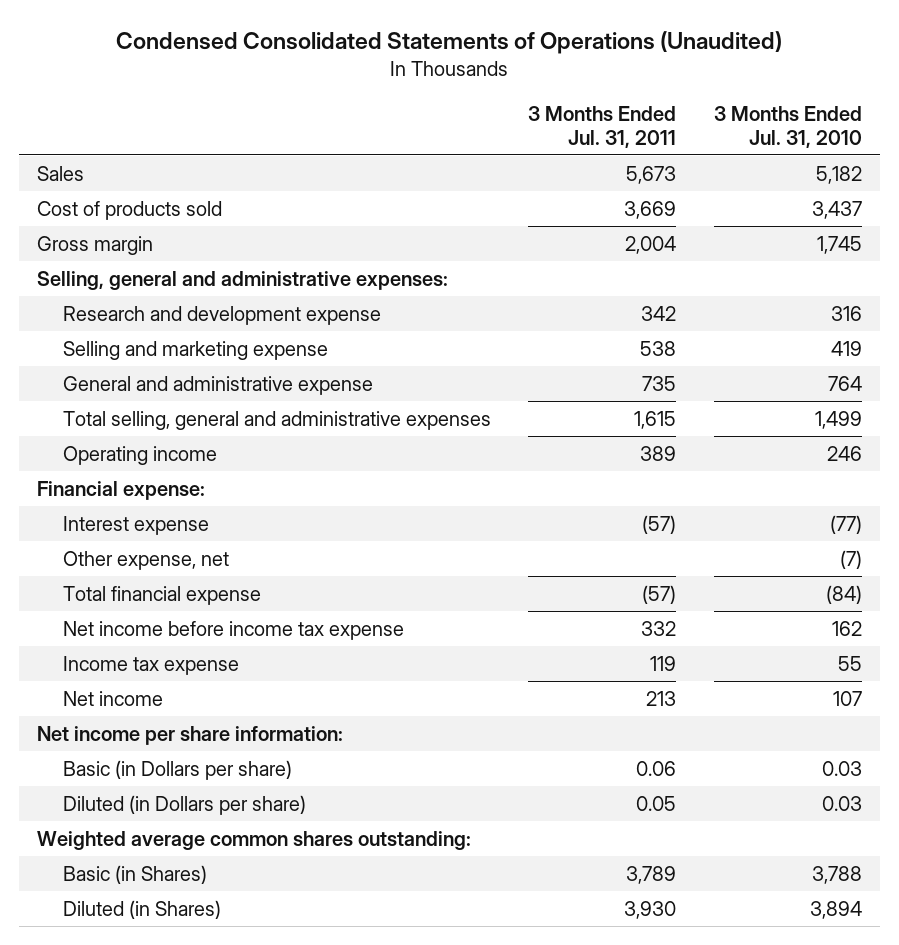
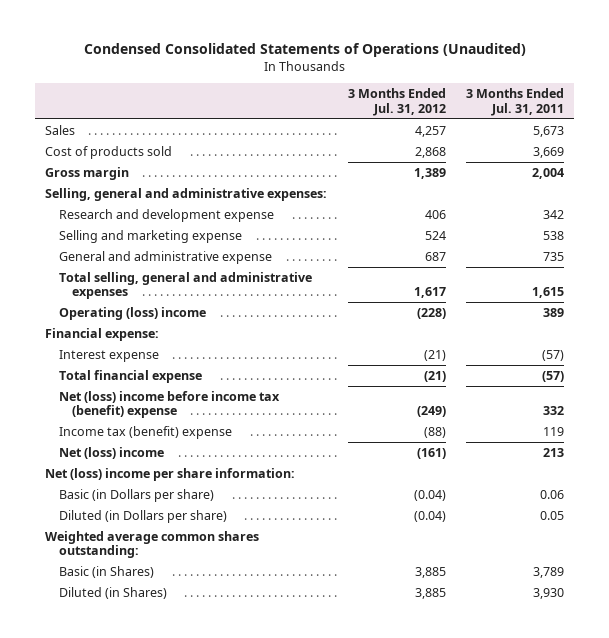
[713,105,862,148] 3 Months Ended Jul. 31, 2010 -> none
none -> [347,88,446,116] 3 Months Ended Jul. 31, 2012
[63,445,218,465] Operating income -> [58,306,206,320] Operating (loss) income
[63,550,230,570] Other expense, net -> none
[63,620,405,640] Net income before income tax expense -> [58,390,280,419] Net (loss) income before income tax (benefit) expense
[63,655,240,675] Income tax expense -> [58,425,232,439] Income tax (benefit) expense
[63,690,164,706] Net income -> [58,446,164,459] Net (loss) income
[37,725,344,745] Net income per share information: -> [45,467,296,481] Net (loss) income per share information:

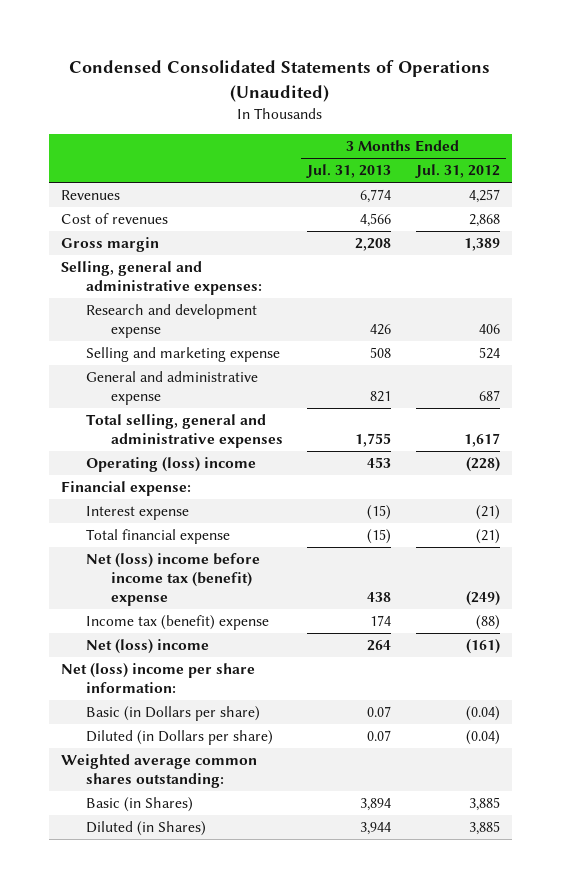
[465,88,564,116] 3 Months Ended Jul. 31, 2011 -> none
none -> [306,164,392,179] Jul. 31, 2013
[45,124,76,135] Sales -> [61,190,121,201] Revenues
[45,145,173,159] Cost of products sold -> [61,213,169,225] Cost of revenues

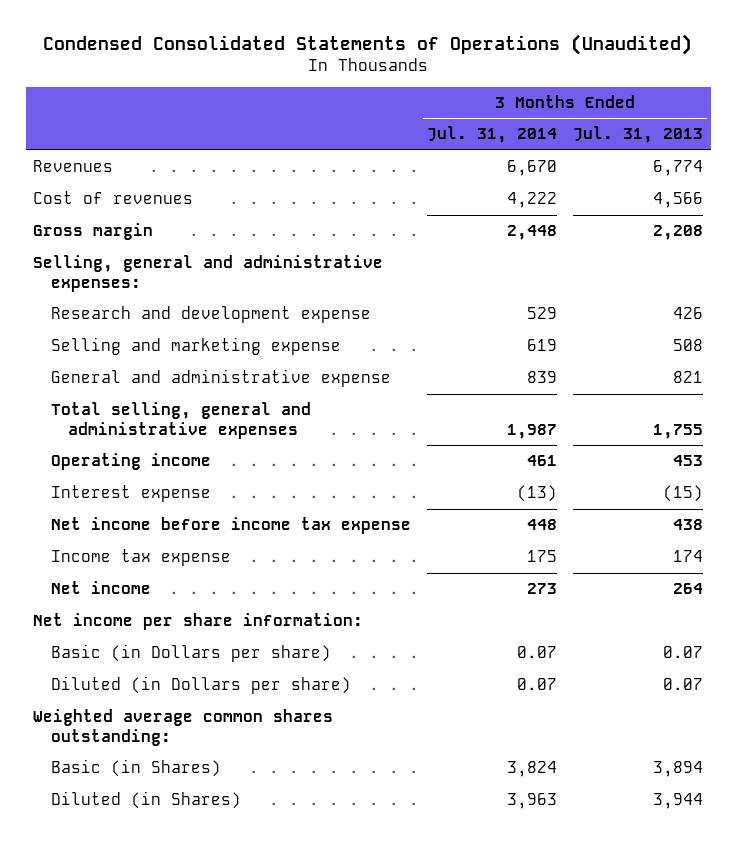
[414,164,500,179] Jul. 31, 2012 -> none
none -> [426,126,557,144] Jul. 31, 2014
[61,481,192,497] Financial expense: -> none
[86,457,257,473] Operating (loss) income -> [50,453,211,471] Operating income
[86,529,231,545] Total financial expense -> none
[86,553,261,606] Net (loss) income before income tax (benefit) expense -> [50,517,411,535] Net income before income tax expense
[86,615,270,631] Income tax (benefit) expense -> [50,549,231,567] Income tax expense
[86,639,210,655] Net (loss) income -> [50,581,151,595] Net income
[61,663,256,693] Net (loss) income per share information: -> [33,613,364,631] Net income per share information:

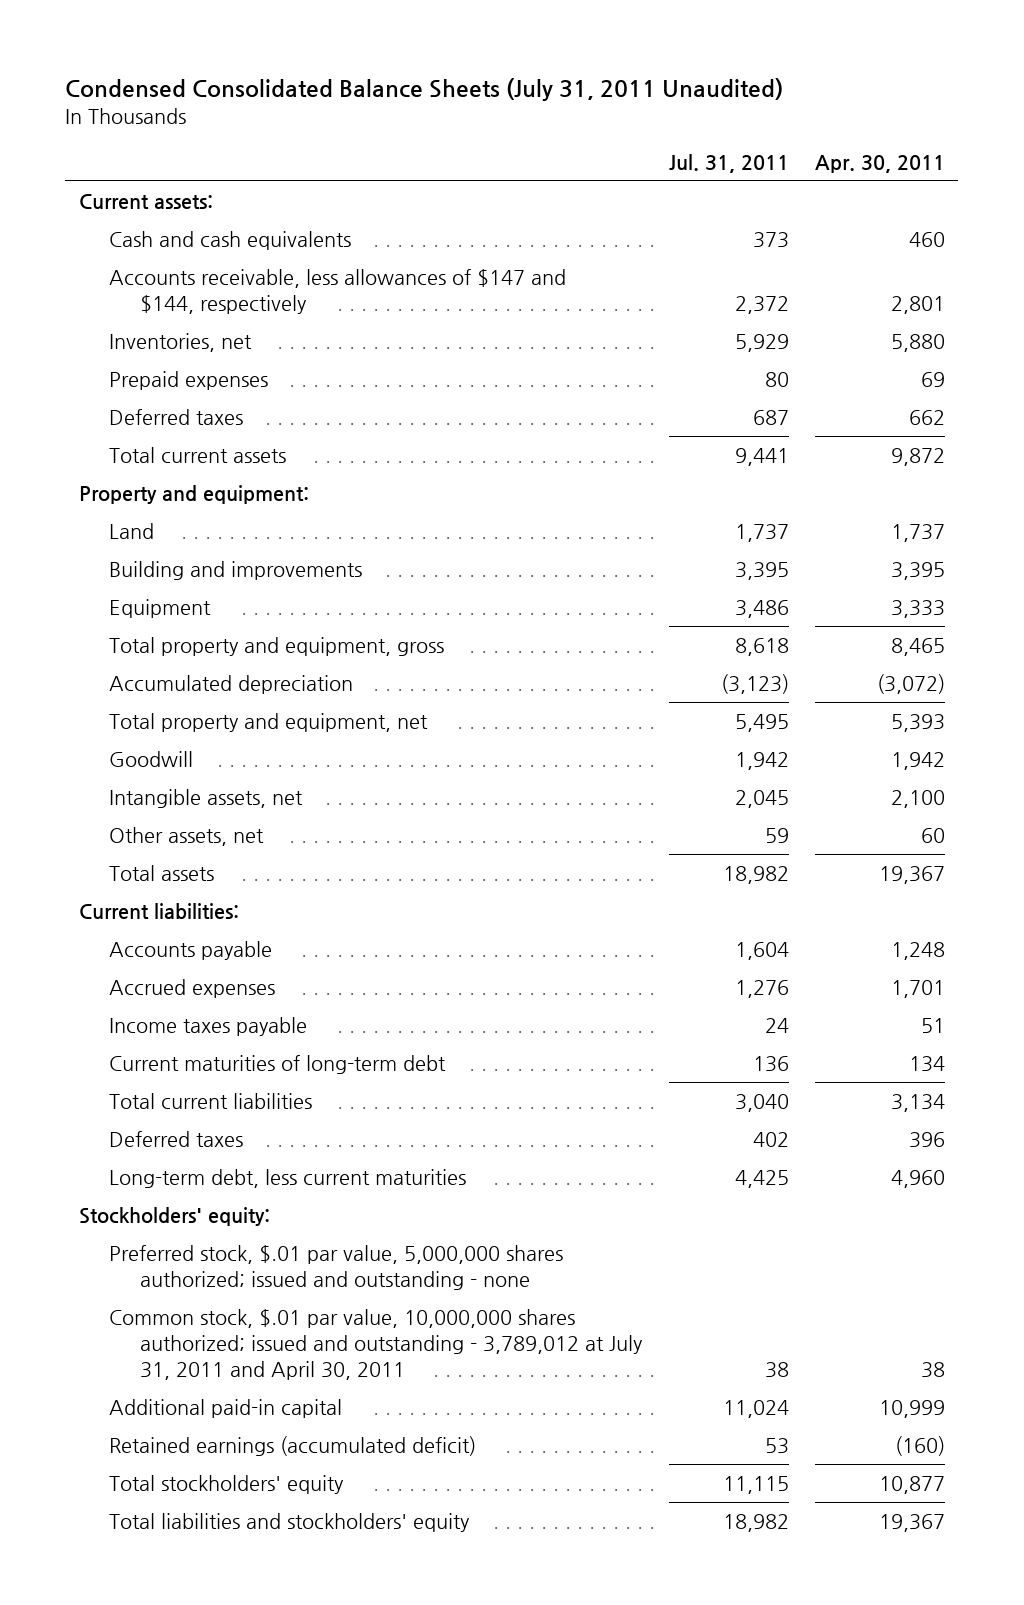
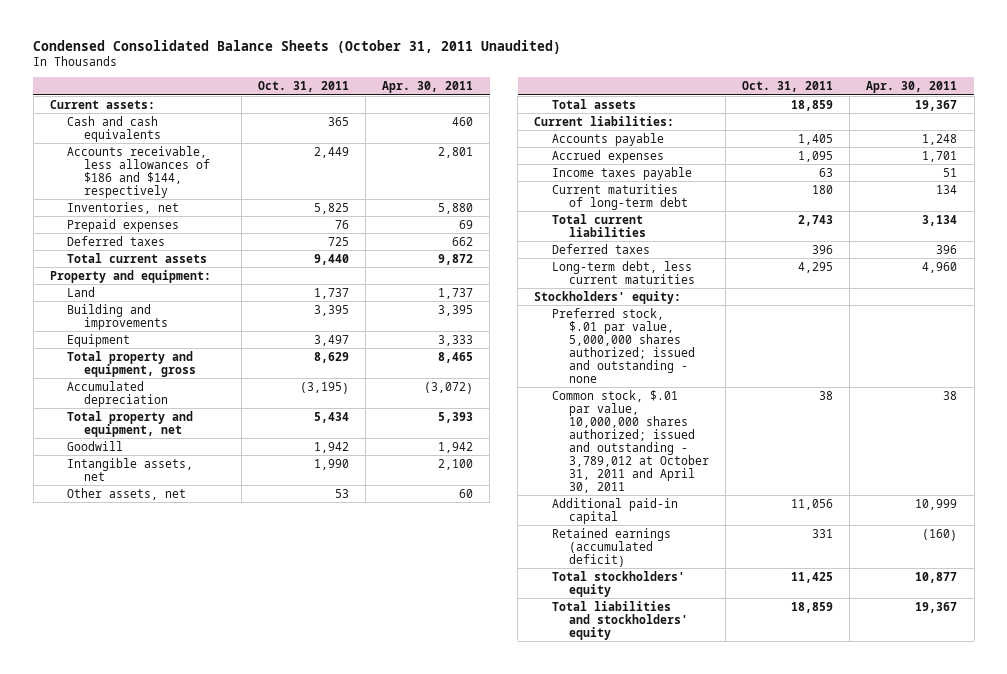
[65,78,784,102] Condensed Consolidated Balance Sheets (July 31, 2011 Unaudited) -> [33,39,562,54] Condensed Consolidated Balance Sheets (October 31, 2011 Unaudited)
[668,153,789,173] Jul. 31, 2011 -> none
none -> [257,81,349,93] Oct. 31, 2011
[109,268,567,314] Accounts receivable, less allowances of $147 and $144, respectively -> [67,145,211,198] Accounts receivable, less allowances of $186 and $144, respectively
[109,1308,644,1380] Common stock, $.01 par value, 10,000,000 shares authorized; issued and outstanding - 3,789,012 at July 31, 2011 and April 30, 2011 -> [551,389,709,493] Common stock, $.01 par value, 10,000,000 shares authorized; issued and outstanding - 3,789,012 at October 31, 2011 and April 30, 2011

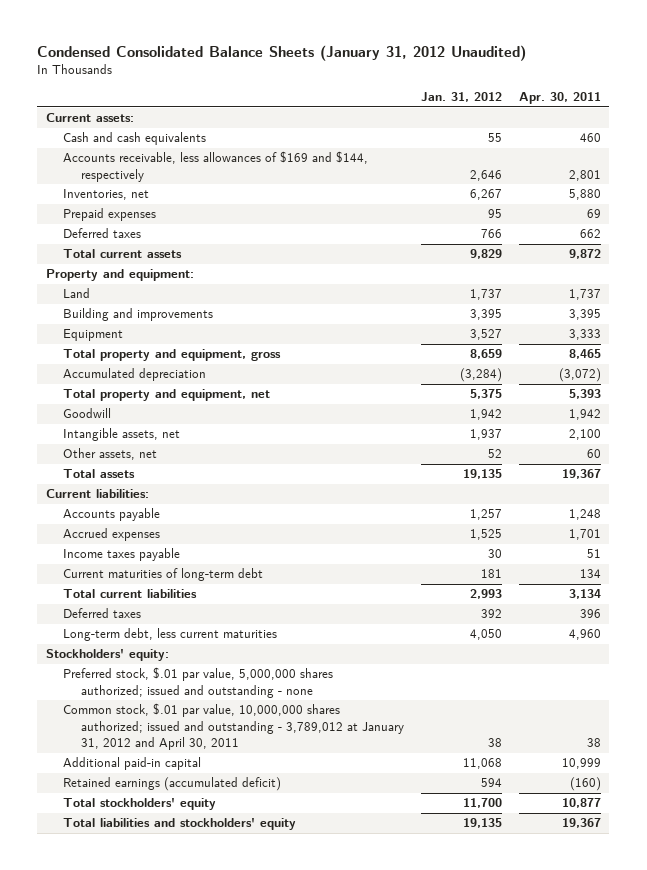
[33,39,562,54] Condensed Consolidated Balance Sheets (October 31, 2011 Unaudited) -> [37,44,527,61] Condensed Consolidated Balance Sheets (January 31, 2012 Unaudited)
[257,81,349,93] Oct. 31, 2011 -> none
none -> [421,92,503,103] Jan. 31, 2012
[67,145,211,198] Accounts receivable, less allowances of $186 and $144, respectively -> [63,151,369,182] Accounts receivable, less allowances of $169 and $144, respectively
[551,389,709,493] Common stock, $.01 par value, 10,000,000 shares authorized; issued and outstanding - 3,789,012 at October 31, 2011 and April 30, 2011 -> [63,703,405,751] Common stock, $.01 par value, 10,000,000 shares authorized; issued and outstanding - 3,789,012 at January 31, 2012 and April 30, 2011

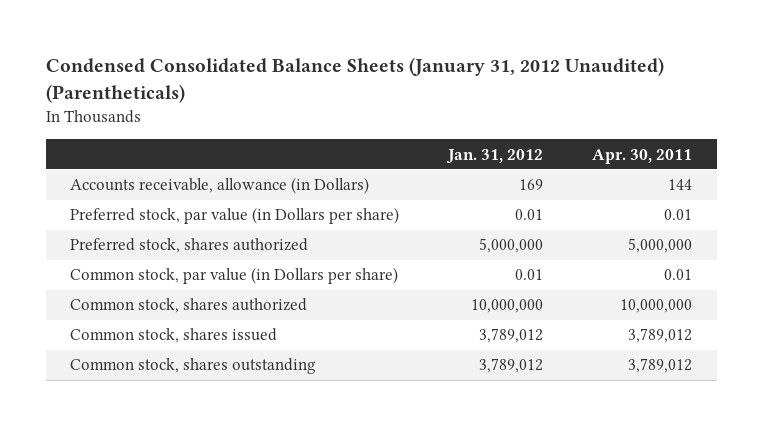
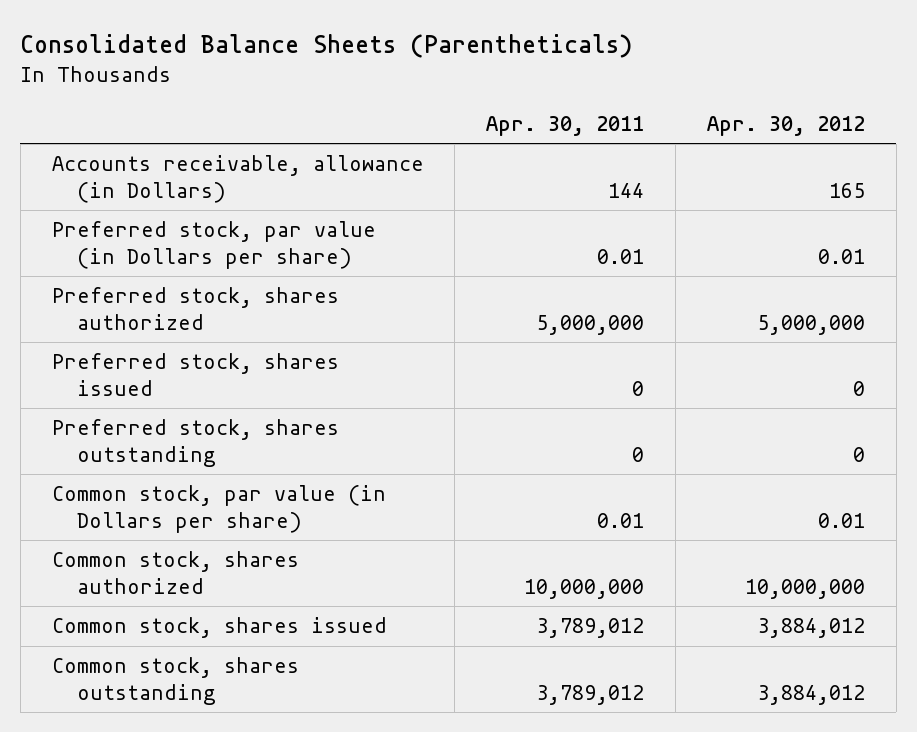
[45,57,664,104] Condensed Consolidated Balance Sheets (January 31, 2012 Unaudited) (Parentheticals) -> [20,34,633,59] Consolidated Balance Sheets (Parentheticals)
[446,148,544,164] Jan. 31, 2012 -> none
none -> [707,116,866,137] Apr. 30, 2012
none -> [51,353,339,396] Preferred stock, shares issued
none -> [51,419,339,467] Preferred stock, shares outstanding

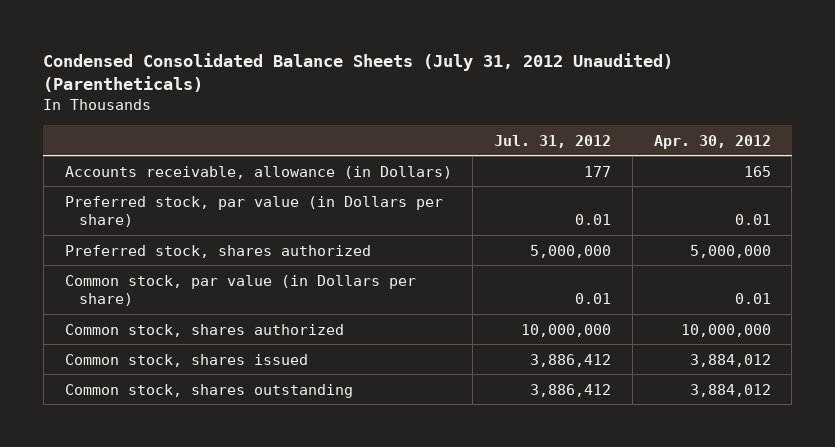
[20,34,633,59] Consolidated Balance Sheets (Parentheticals) -> [43,52,674,92] Condensed Consolidated Balance Sheets (July 31, 2012 Unaudited) (Parentheticals)
[486,116,645,137] Apr. 30, 2011 -> none
none -> [494,134,612,148] Jul. 31, 2012
[51,353,339,396] Preferred stock, shares issued -> none
[51,419,339,467] Preferred stock, shares outstanding -> none

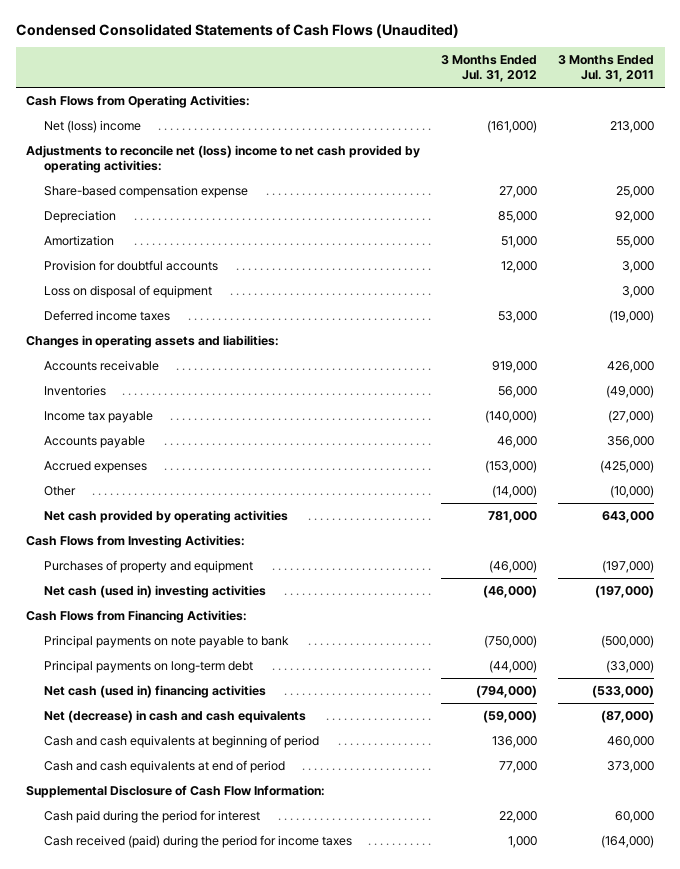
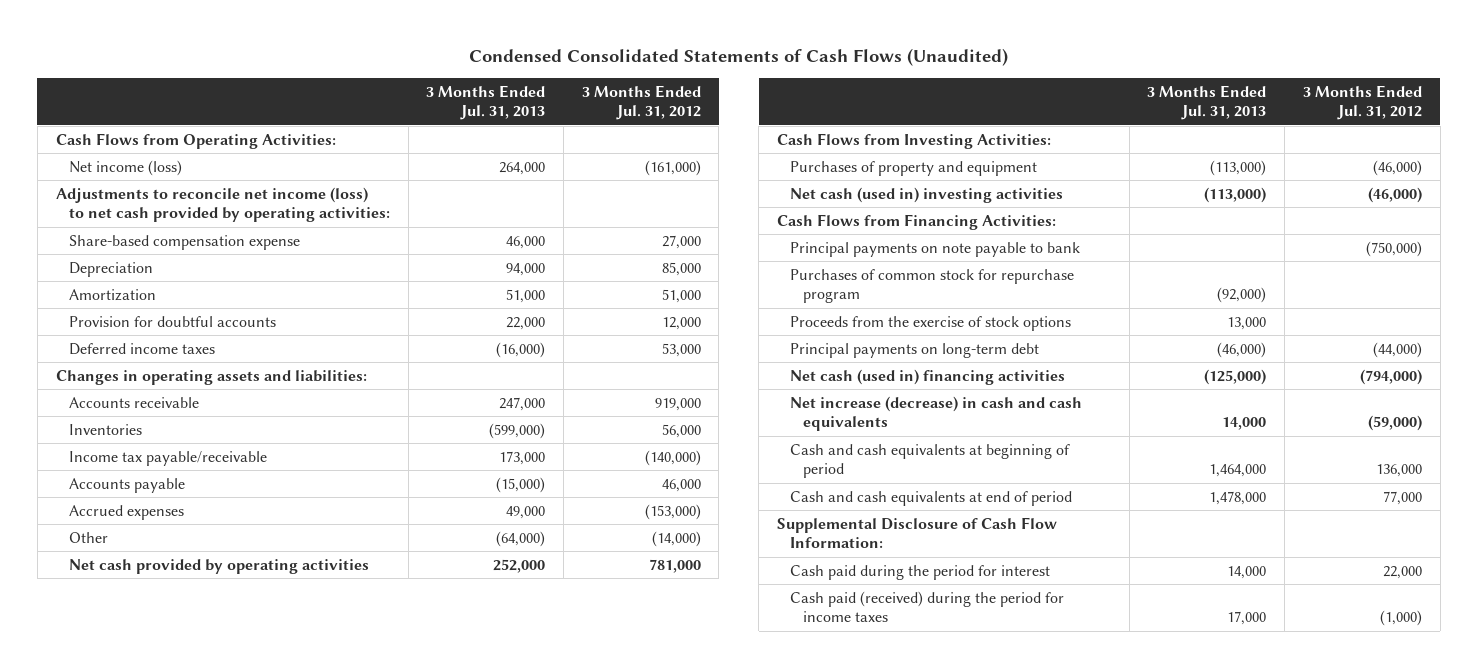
[558,54,655,83] 3 Months Ended Jul. 31, 2011 -> none
none -> [426,84,546,121] 3 Months Ended Jul. 31, 2013
[44,119,142,133] Net (loss) income -> [68,159,182,176] Net income (loss)
[26,144,421,174] Adjustments to reconcile net (loss) income to net cash provided by operating activities: -> [55,186,390,223] Adjustments to reconcile net income (loss) to net cash provided by operating activities:
[44,284,213,298] Loss on disposal of equipment -> none
[44,410,154,423] Income tax payable -> [68,450,267,466] Income tax payable/receivable
none -> [790,268,1075,304] Purchases of common stock for repurchase program
none -> [790,315,1072,331] Proceeds from the exercise of stock options
[44,709,307,723] Net (decrease) in cash and cash equivalents -> [790,395,1083,432] Net increase (decrease) in cash and cash equivalents
[44,834,353,848] Cash received (paid) during the period for income taxes -> [790,590,1065,623] Cash paid (received) during the period for income taxes
[508,835,538,848] 1,000 -> [1379,610,1422,627] (1,000)

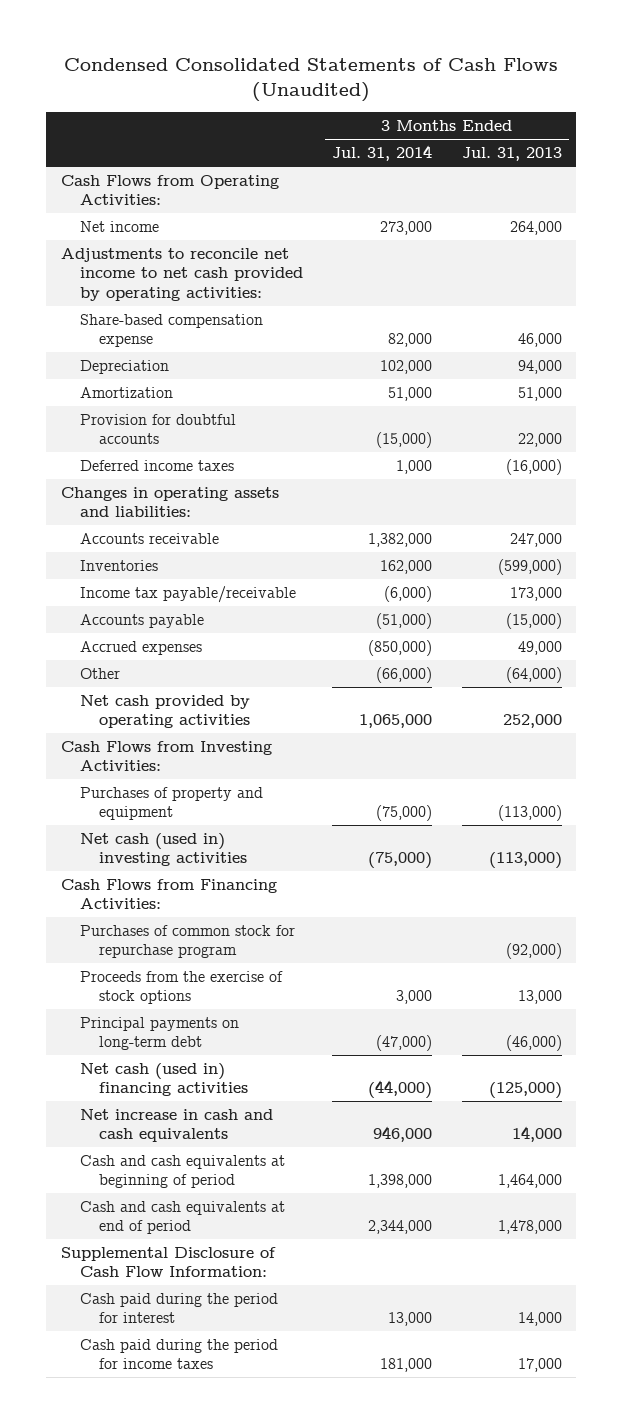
[581,84,701,121] 3 Months Ended Jul. 31, 2012 -> none
none -> [332,145,433,162] Jul. 31, 2014
[68,159,182,176] Net income (loss) -> [79,221,159,233] Net income
[55,186,390,223] Adjustments to reconcile net income (loss) to net cash provided by operating activities: -> [60,248,303,301] Adjustments to reconcile net income to net cash provided by operating activities:
[790,241,1081,257] Principal payments on note payable to bank -> none
[790,395,1083,432] Net increase (decrease) in cash and cash equivalents -> [79,1109,273,1143] Net increase in cash and cash equivalents
[790,590,1065,623] Cash paid (received) during the period for income taxes -> [79,1339,278,1370] Cash paid during the period for income taxes

